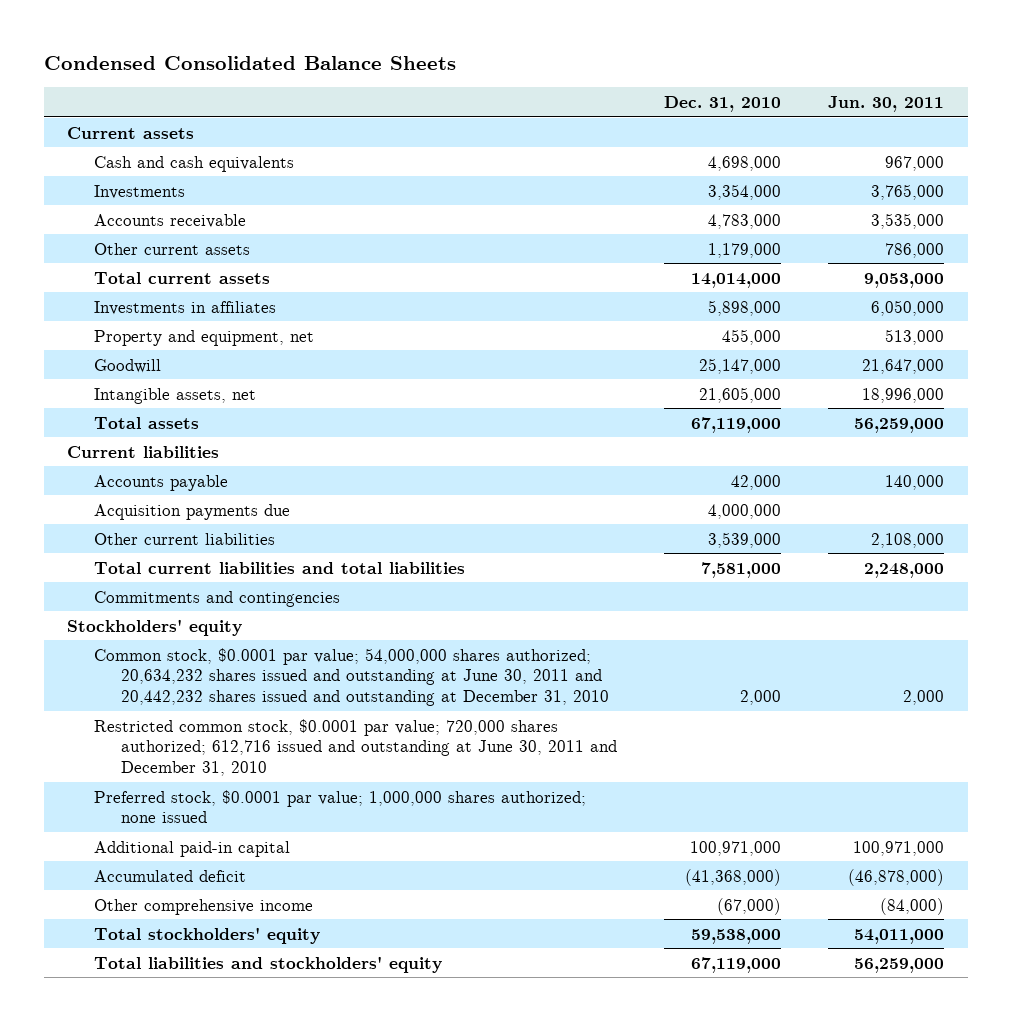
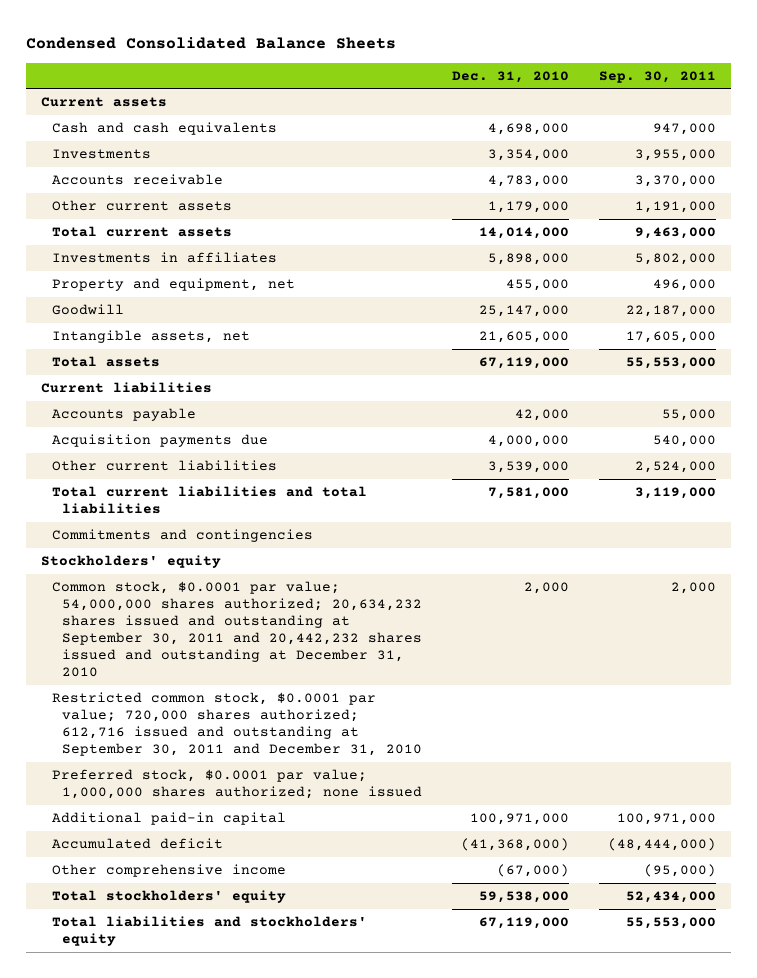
[828,95,945,112] Jun. 30, 2011 -> none
none -> [599,70,717,83] Sep. 30, 2011
[94,647,609,707] Common stock, $0.0001 par value; 54,000,000 shares authorized; 20,634,232 shares issued and outstanding at June 30, 2011 and 20,442,232 shares issued and outstanding at December 31, 2010 -> [51,581,423,677] Common stock, $0.0001 par value; 54,000,000 shares authorized; 20,634,232 shares issued and outstanding at September 30, 2011 and 20,442,232 shares issued and outstanding at December 31, 2010
[94,718,617,777] Restricted common stock, $0.0001 par value; 720,000 shares authorized; 612,716 issued and outstanding at June 30, 2011 and December 31, 2010 -> [51,692,423,756] Restricted common stock, $0.0001 par value; 720,000 shares authorized; 612,716 issued and outstanding at September 30, 2011 and December 31, 2010

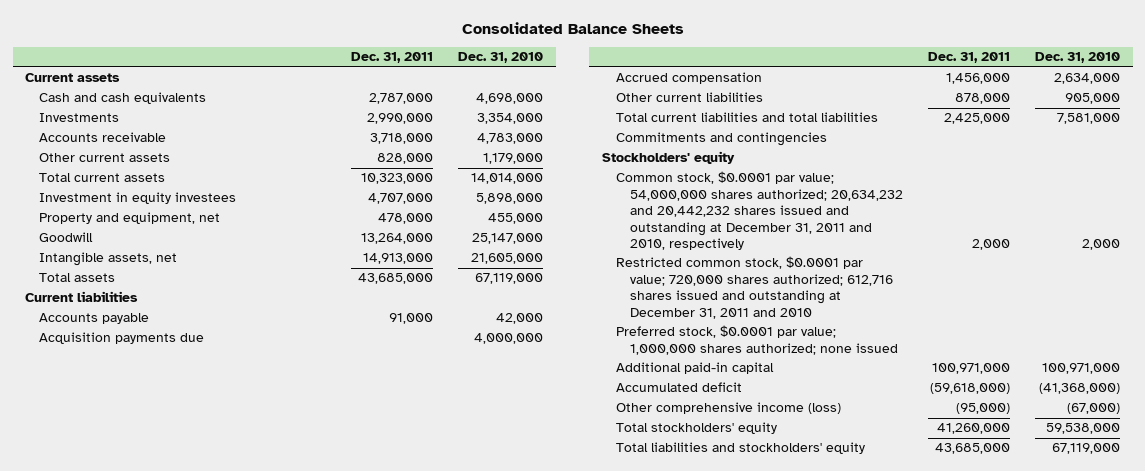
[25,37,396,50] Condensed Consolidated Balance Sheets -> [461,21,684,34] Consolidated Balance Sheets
[599,70,717,83] Sep. 30, 2011 -> none
none -> [351,52,434,64] Dec. 31, 2011
[51,252,277,264] Investments in affiliates -> [39,192,237,205] Investment in equity investees
none -> [615,72,762,85] Accrued compensation
[488,461,570,474] 3,539,000 -> [1065,93,1121,105] 905,000
[51,581,423,677] Common stock, $0.0001 par value; 54,000,000 shares authorized; 20,634,232 shares issued and outstanding at September 30, 2011 and 20,442,232 shares issued and outstanding at December 31, 2010 -> [615,171,903,251] Common stock, $0.0001 par value; 54,000,000 shares authorized; 20,634,232 and 20,442,232 shares issued and outstanding at December 31, 2011 and 2010, respectively
[51,692,423,756] Restricted common stock, $0.0001 par value; 720,000 shares authorized; 612,716 issued and outstanding at September 30, 2011 and December 31, 2010 -> [615,256,893,319] Restricted common stock, $0.0001 par value; 720,000 shares authorized; 612,716 shares issued and outstanding at December 31, 2011 and 2010
[51,864,286,878] Other comprehensive income -> [615,402,841,415] Other comprehensive income (loss)

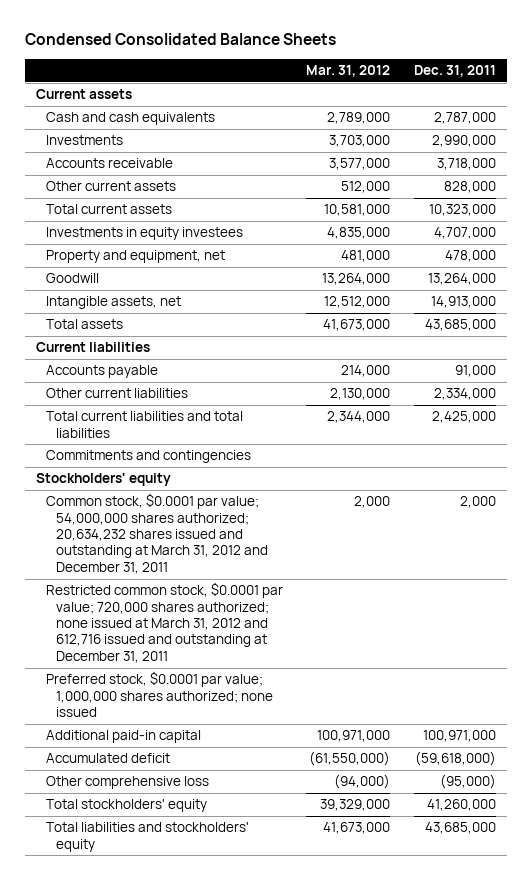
[461,21,684,34] Consolidated Balance Sheets -> [24,33,336,46] Condensed Consolidated Balance Sheets
[458,52,544,64] Dec. 31, 2010 -> none
none -> [306,65,391,78] Mar. 31, 2012
[39,192,237,205] Investment in equity investees -> [46,227,244,241] Investments in equity investees
[39,332,205,345] Acquisition payments due -> none
[615,72,762,85] Accrued compensation -> none
[954,93,1010,105] 878,000 -> [433,388,496,401] 2,334,000
[615,171,903,251] Common stock, $0.0001 par value; 54,000,000 shares authorized; 20,634,232 and 20,442,232 shares issued and outstanding at December 31, 2011 and 2010, respectively -> [46,493,269,574] Common stock, $0.0001 par value; 54,000,000 shares authorized; 20,634,232 shares issued and outstanding at March 31, 2012 and December 31, 2011
[615,256,893,319] Restricted common stock, $0.0001 par value; 720,000 shares authorized; 612,716 shares issued and outstanding at December 31, 2011 and 2010 -> [46,582,284,663] Restricted common stock, $0.0001 par value; 720,000 shares authorized; none issued at March 31, 2012 and 612,716 issued and outstanding at December 31, 2011
[615,402,841,415] Other comprehensive income (loss) -> [46,776,210,790] Other comprehensive loss

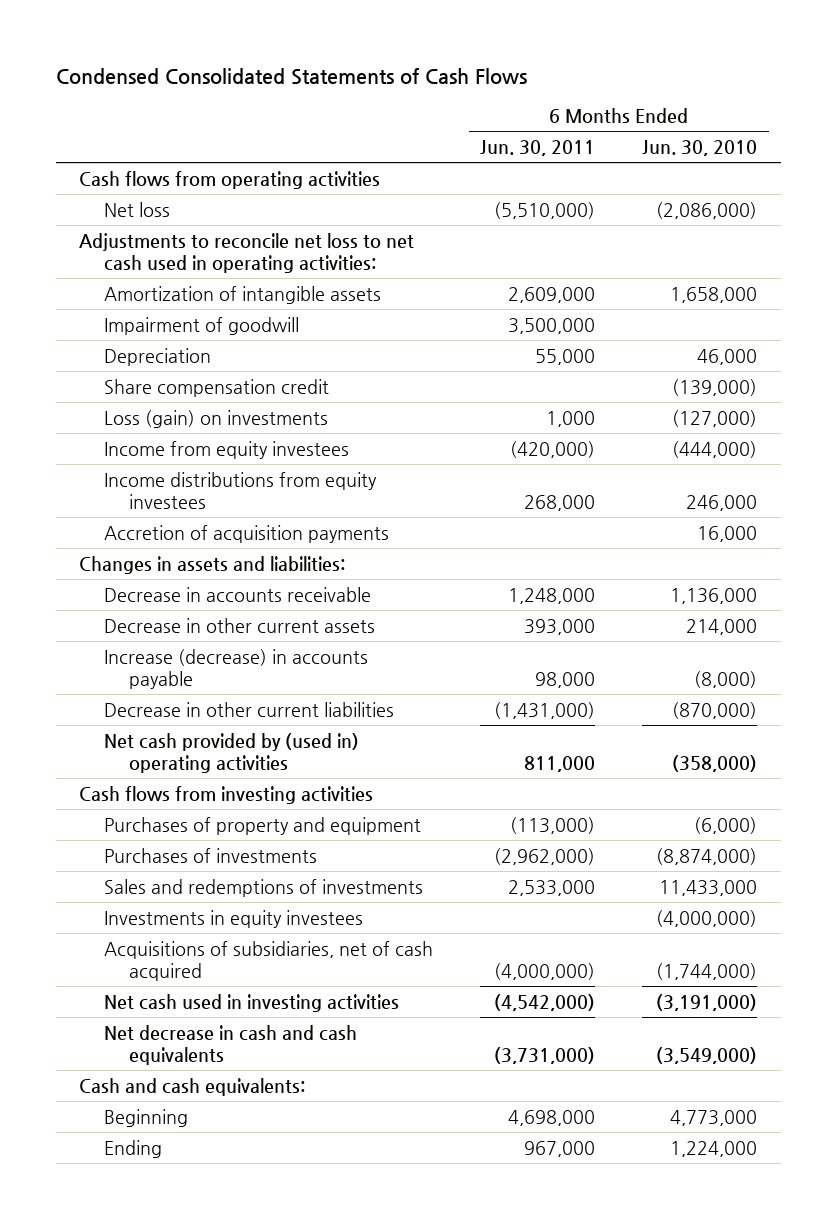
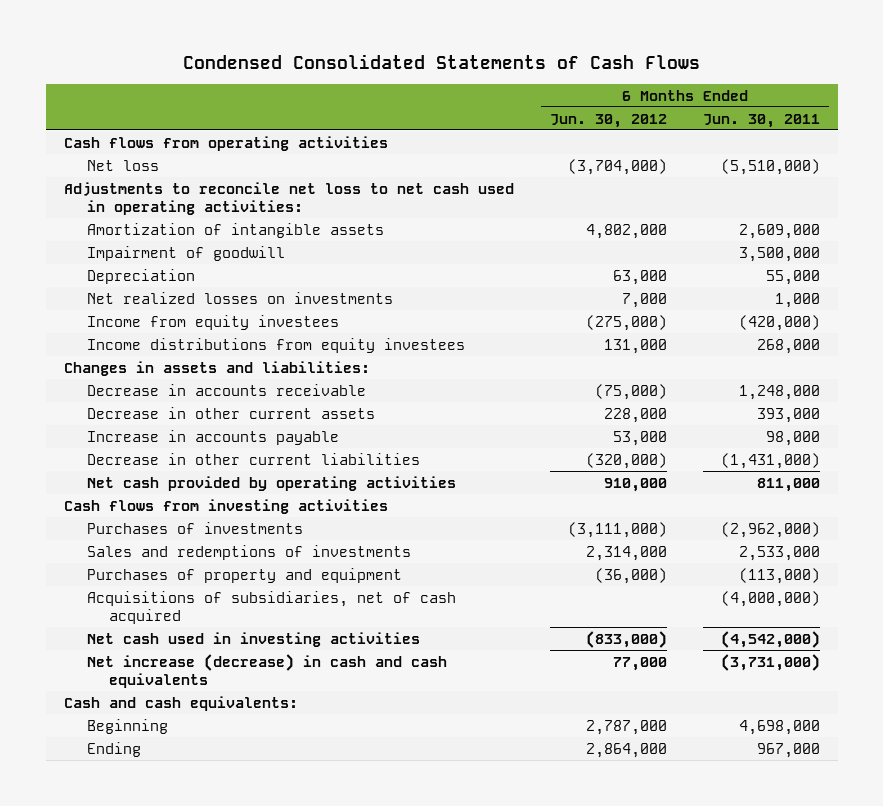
[642,140,758,157] Jun. 30, 2010 -> none
none -> [549,113,667,128] Jun. 30, 2012
[104,378,330,397] Share compensation credit -> none
[104,409,329,428] Loss (gain) on investments -> [86,291,393,304] Net realized losses on investments
[104,524,390,543] Accretion of acquisition payments -> none
[104,648,369,690] Increase (decrease) in accounts payable -> [86,429,339,445] Increase in accounts payable
[104,732,360,774] Net cash provided by (used in) operating activities -> [86,475,456,491] Net cash provided by operating activities
[104,909,364,928] Investments in equity investees -> none
[104,816,422,835] Purchases of property and equipment -> [86,567,402,583] Purchases of property and equipment
[104,1024,358,1066] Net decrease in cash and cash equivalents -> [86,653,447,688] Net increase (decrease) in cash and cash equivalents

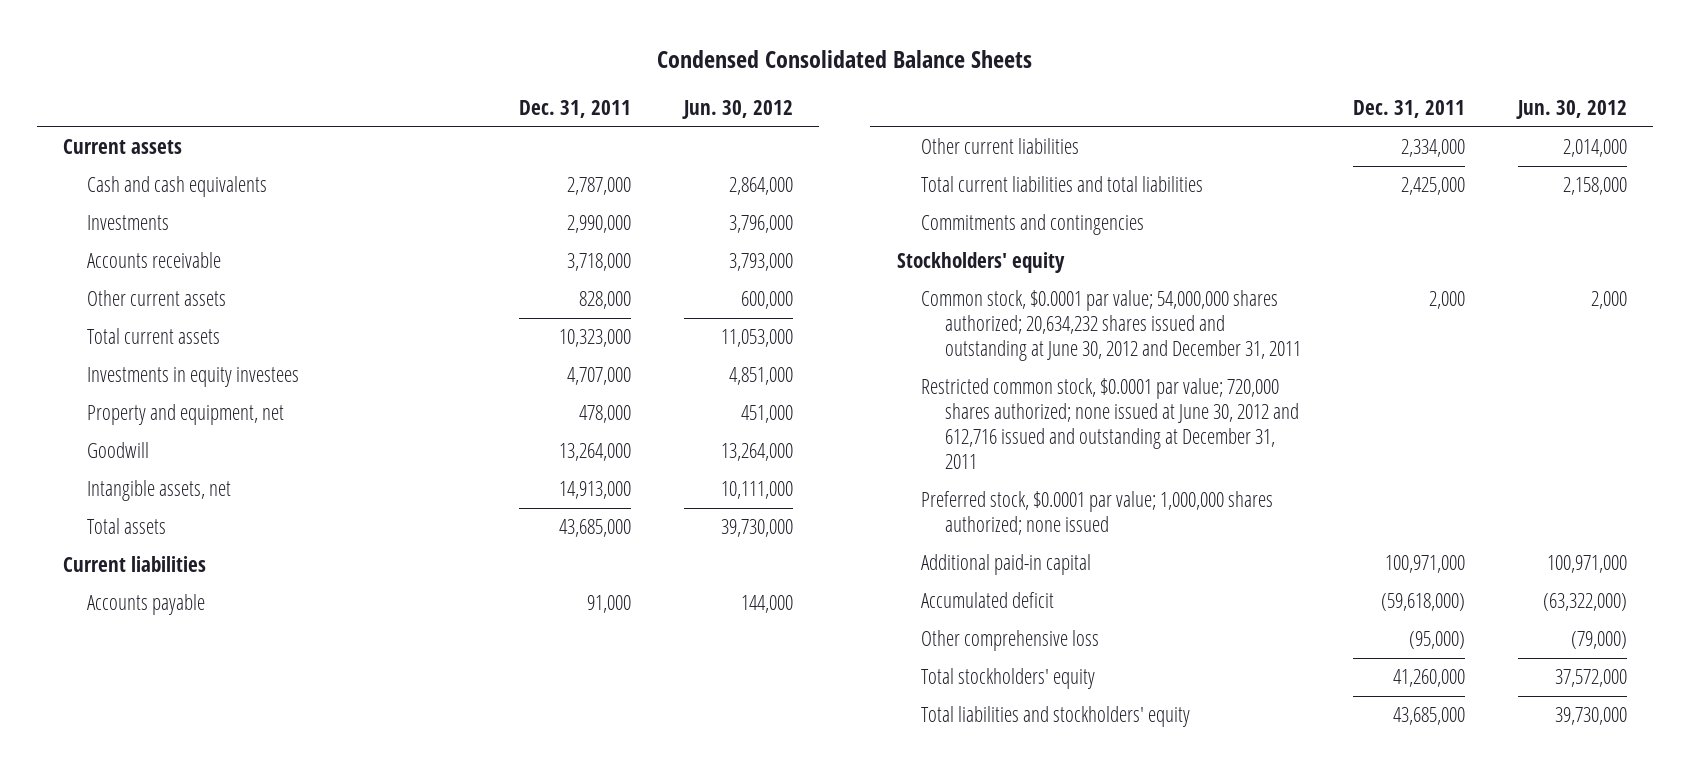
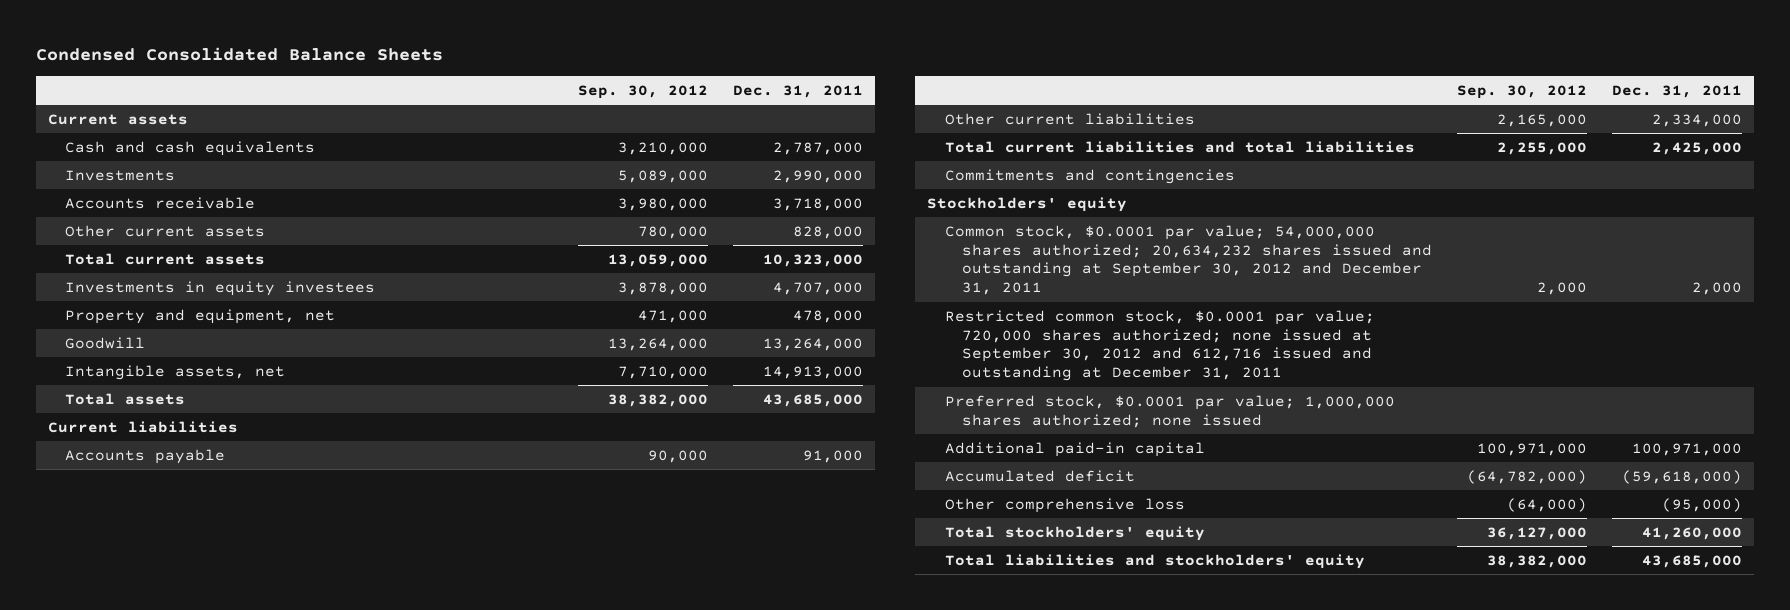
[681,100,793,120] Jun. 30, 2012 -> none
none -> [577,85,708,100] Sep. 30, 2012
[920,290,1301,362] Common stock, $0.0001 par value; 54,000,000 shares authorized; 20,634,232 shares issued and outstanding at June 30, 2012 and December 31, 2011 -> [944,224,1432,296] Common stock, $0.0001 par value; 54,000,000 shares authorized; 20,634,232 shares issued and outstanding at September 30, 2012 and December 31, 2011
[920,378,1299,470] Restricted common stock, $0.0001 par value; 720,000 shares authorized; none issued at June 30, 2012 and 612,716 issued and outstanding at December 31, 2011 -> [944,309,1375,382] Restricted common stock, $0.0001 par value; 720,000 shares authorized; none issued at September 30, 2012 and 612,716 issued and outstanding at December 31, 2011

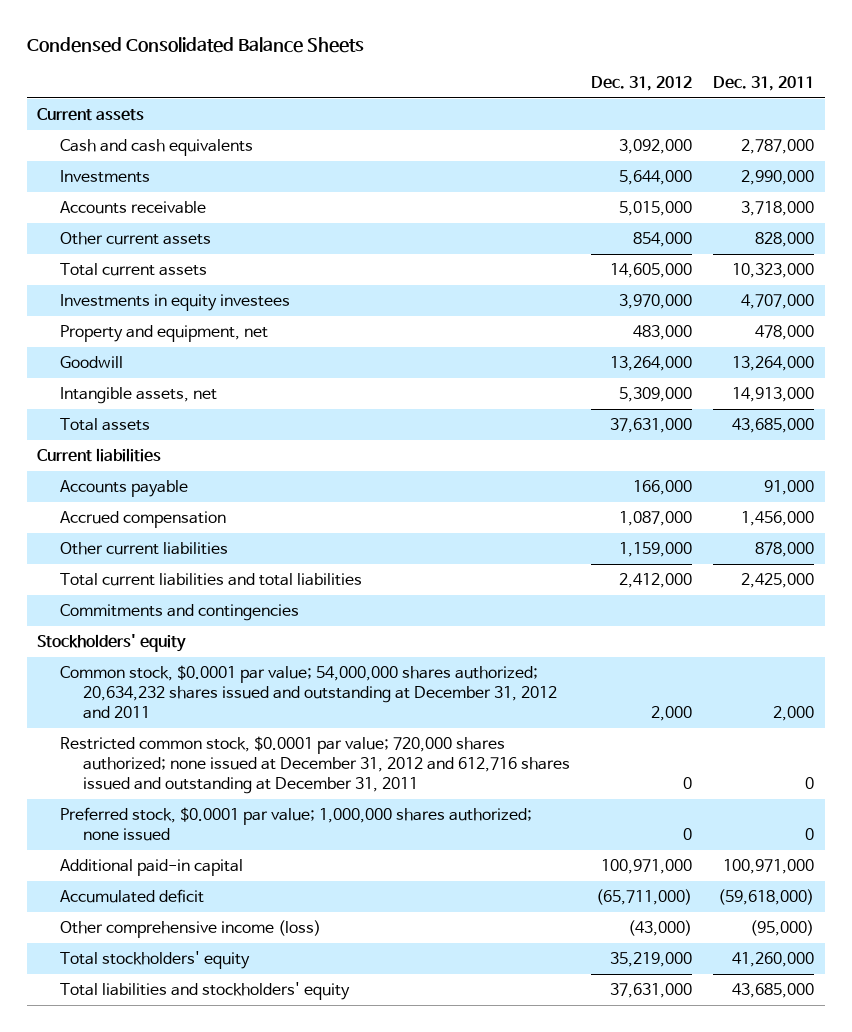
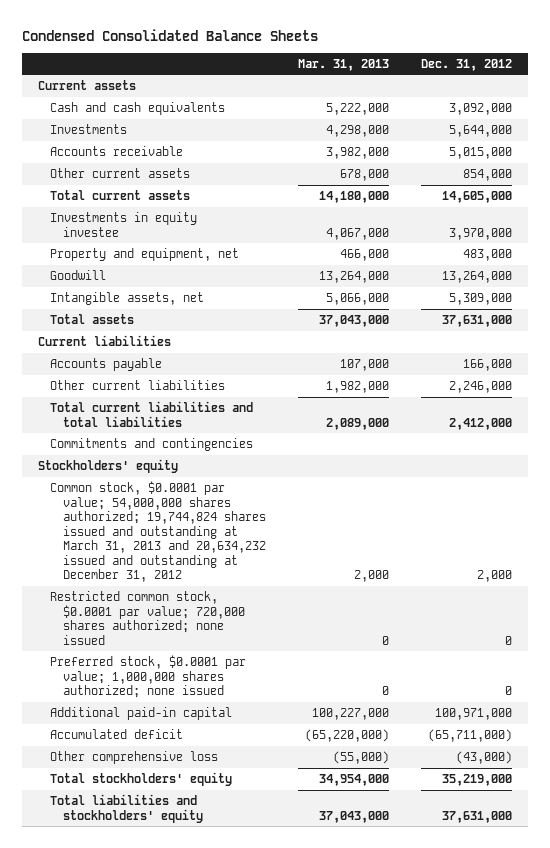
[713,76,815,92] Dec. 31, 2011 -> none
none -> [298,58,390,71] Mar. 31, 2013
[60,294,291,312] Investments in equity investees -> [50,212,198,237] Investments in equity investee
[60,511,227,529] Accrued compensation -> none
[619,542,693,558] 1,159,000 -> [449,381,513,394] 2,246,000
[60,665,558,719] Common stock, $0.0001 par value; 54,000,000 shares authorized; 20,634,232 shares issued and outstanding at December 31, 2012 and 2011 -> [50,481,267,583] Common stock, $0.0001 par value; 54,000,000 shares authorized; 19,744,824 shares issued and outstanding at March 31, 2013 and 20,634,232 issued and outstanding at December 31, 2012
[60,736,571,794] Restricted common stock, $0.0001 par value; 720,000 shares authorized; none issued at December 31, 2012 and 612,716 shares issued and outstanding at December 31, 2011 -> [50,591,246,645] Restricted common stock, $0.0001 par value; 720,000 shares authorized; none issued
[60,920,322,939] Other comprehensive income (loss) -> [50,751,219,765] Other comprehensive loss

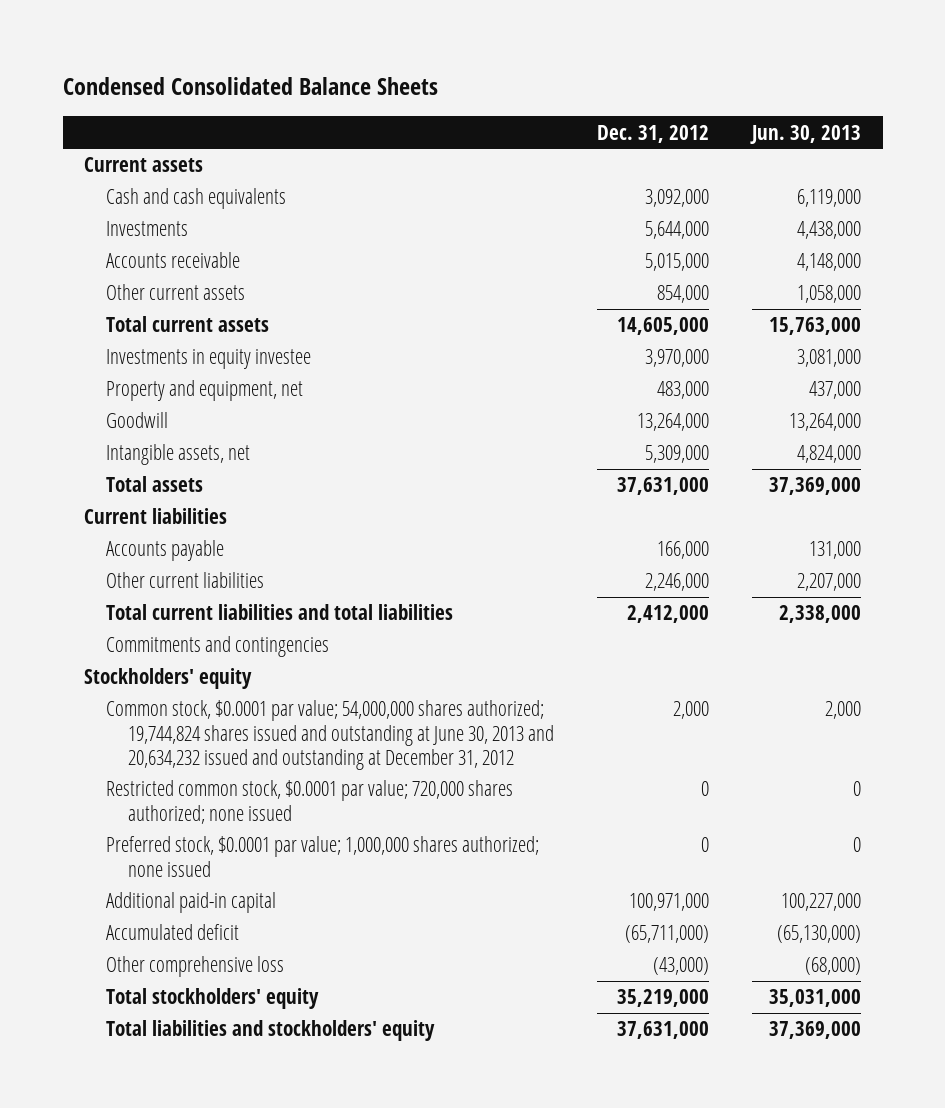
[298,58,390,71] Mar. 31, 2013 -> none
none -> [750,124,862,144] Jun. 30, 2013
[50,481,267,583] Common stock, $0.0001 par value; 54,000,000 shares authorized; 19,744,824 shares issued and outstanding at March 31, 2013 and 20,634,232 issued and outstanding at December 31, 2012 -> [106,700,555,770] Common stock, $0.0001 par value; 54,000,000 shares authorized; 19,744,824 shares issued and outstanding at June 30, 2013 and 20,634,232 issued and outstanding at December 31, 2012

